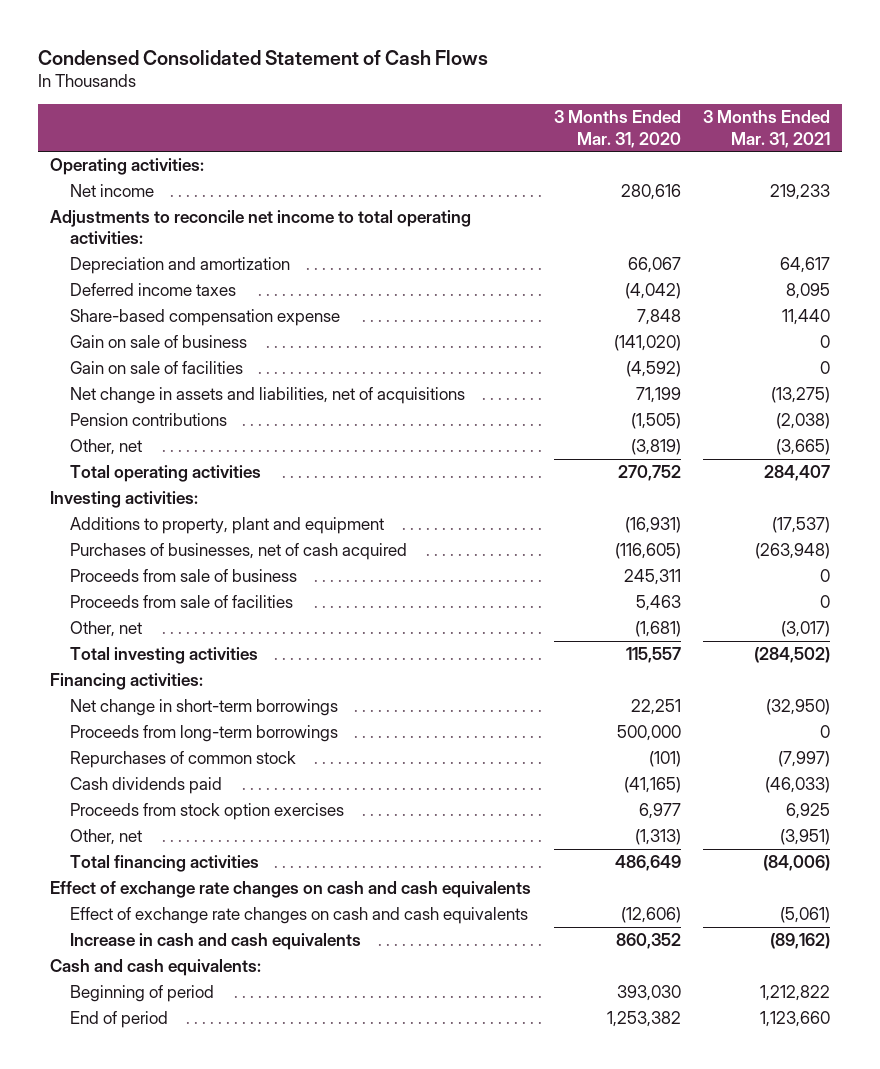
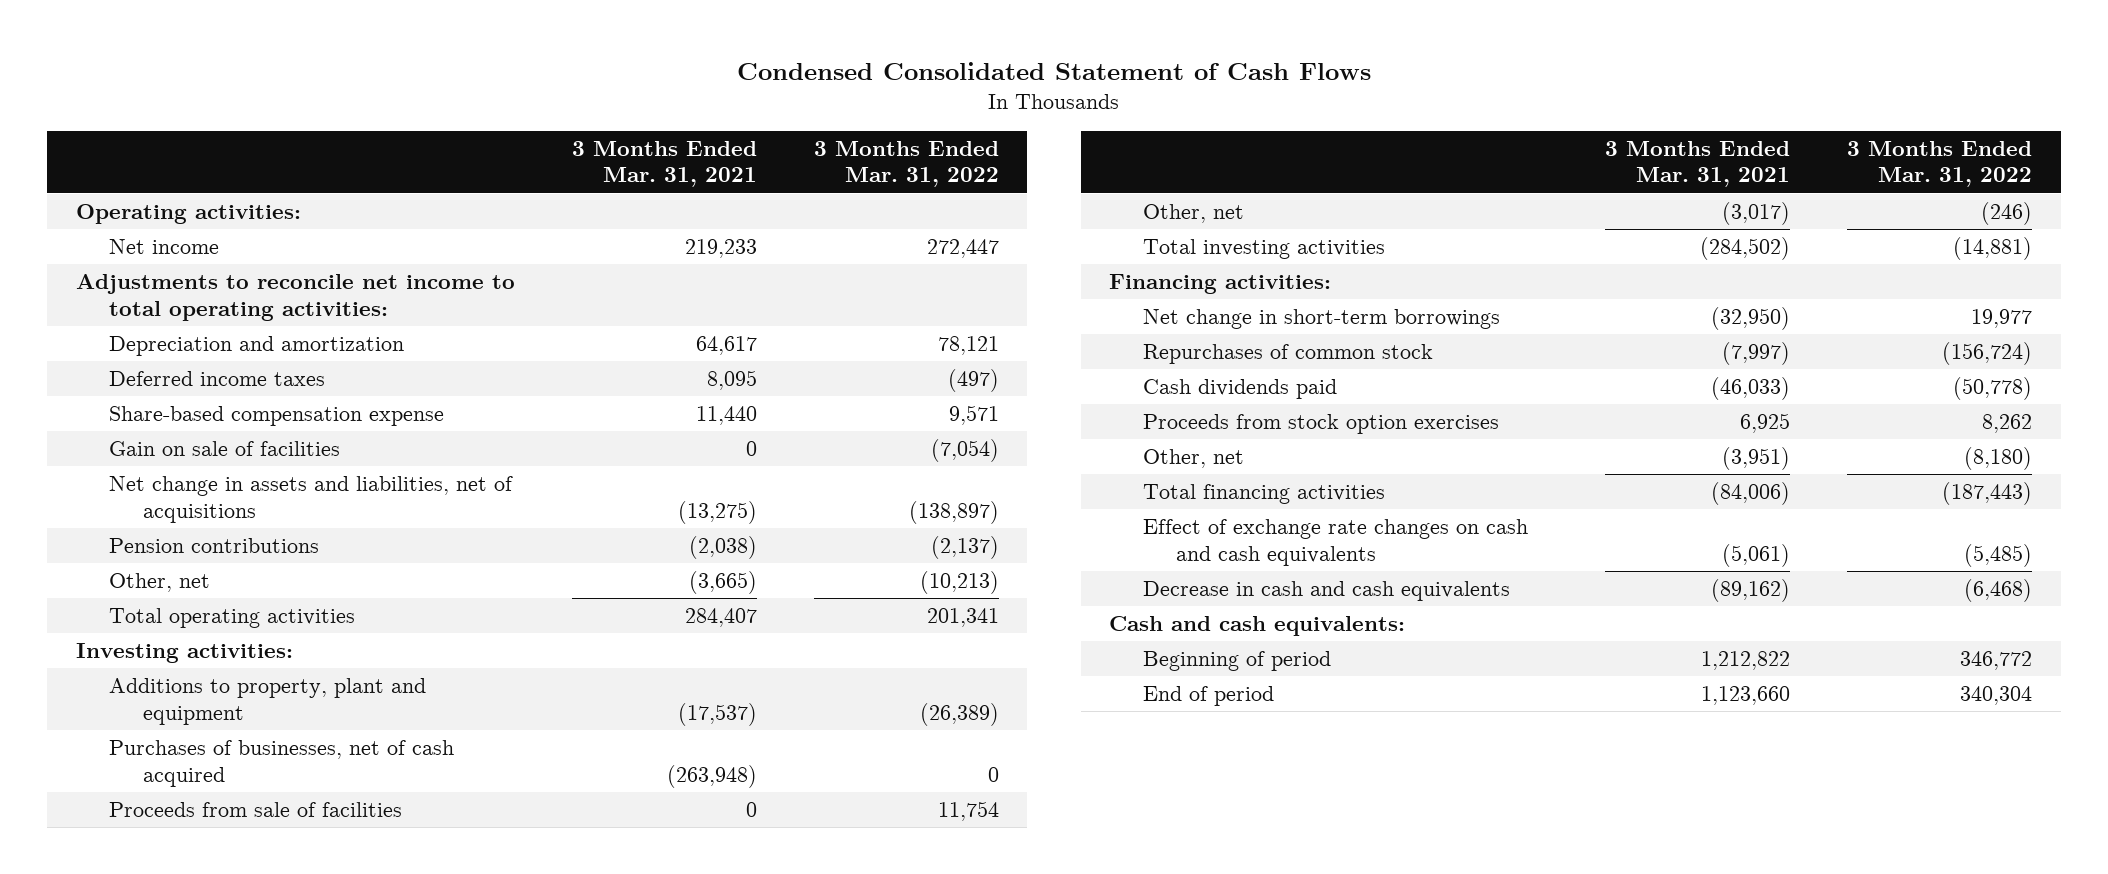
[553,110,681,148] 3 Months Ended Mar. 31, 2020 -> none
none -> [813,140,999,188] 3 Months Ended Mar. 31, 2022
[69,335,247,349] Gain on sale of business -> none
[69,569,297,583] Proceeds from sale of business -> none
[69,725,338,743] Proceeds from long-term borrowings -> none
[49,881,531,899] Effect of exchange rate changes on cash and cash equivalents -> none
[69,933,361,951] Increase in cash and cash equivalents -> [1142,581,1510,602] Decrease in cash and cash equivalents

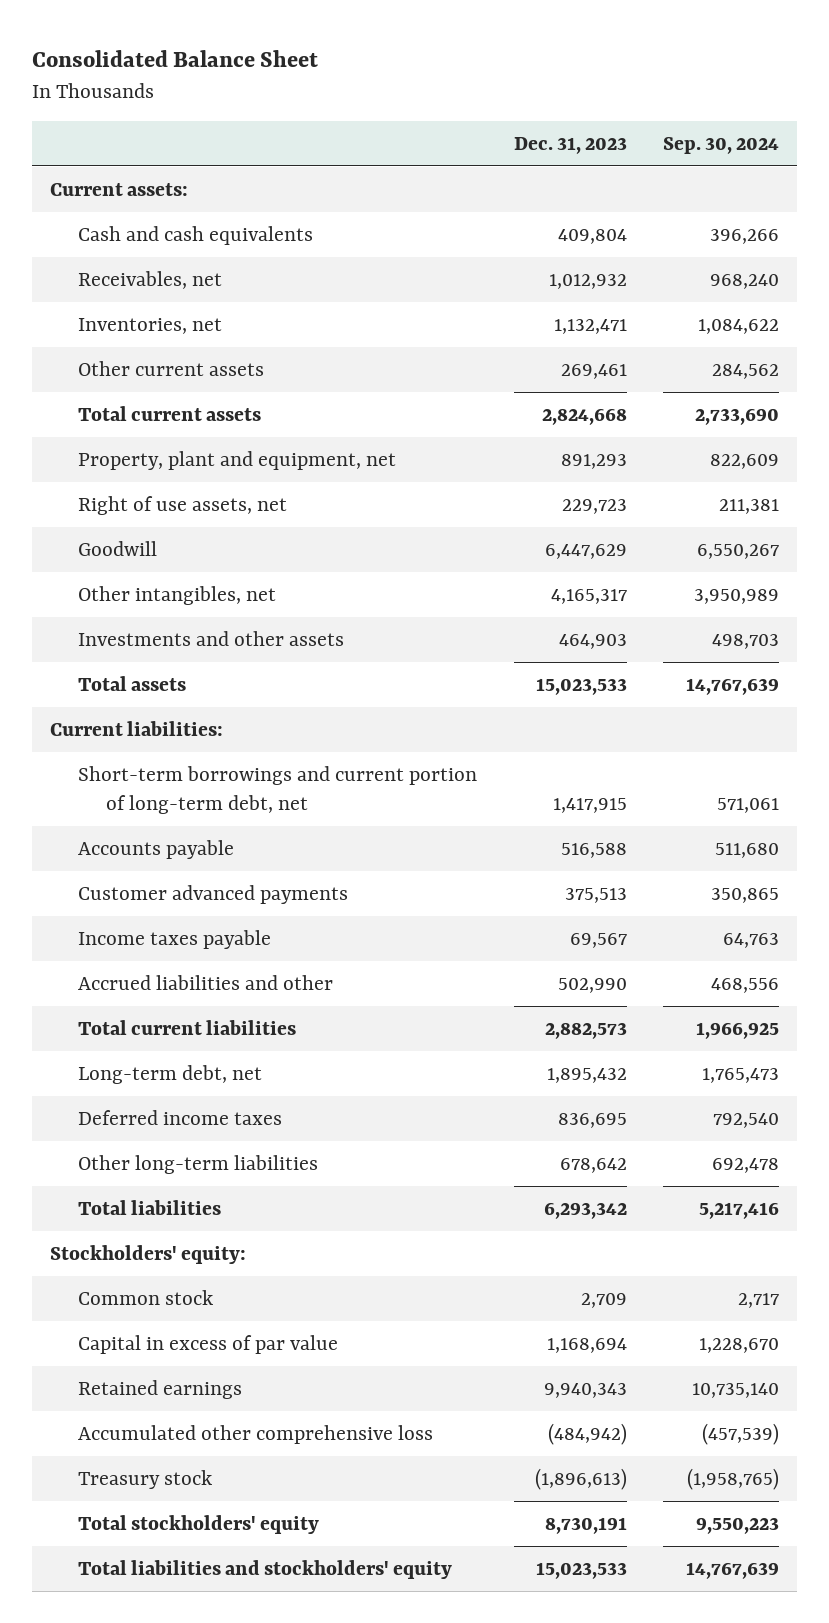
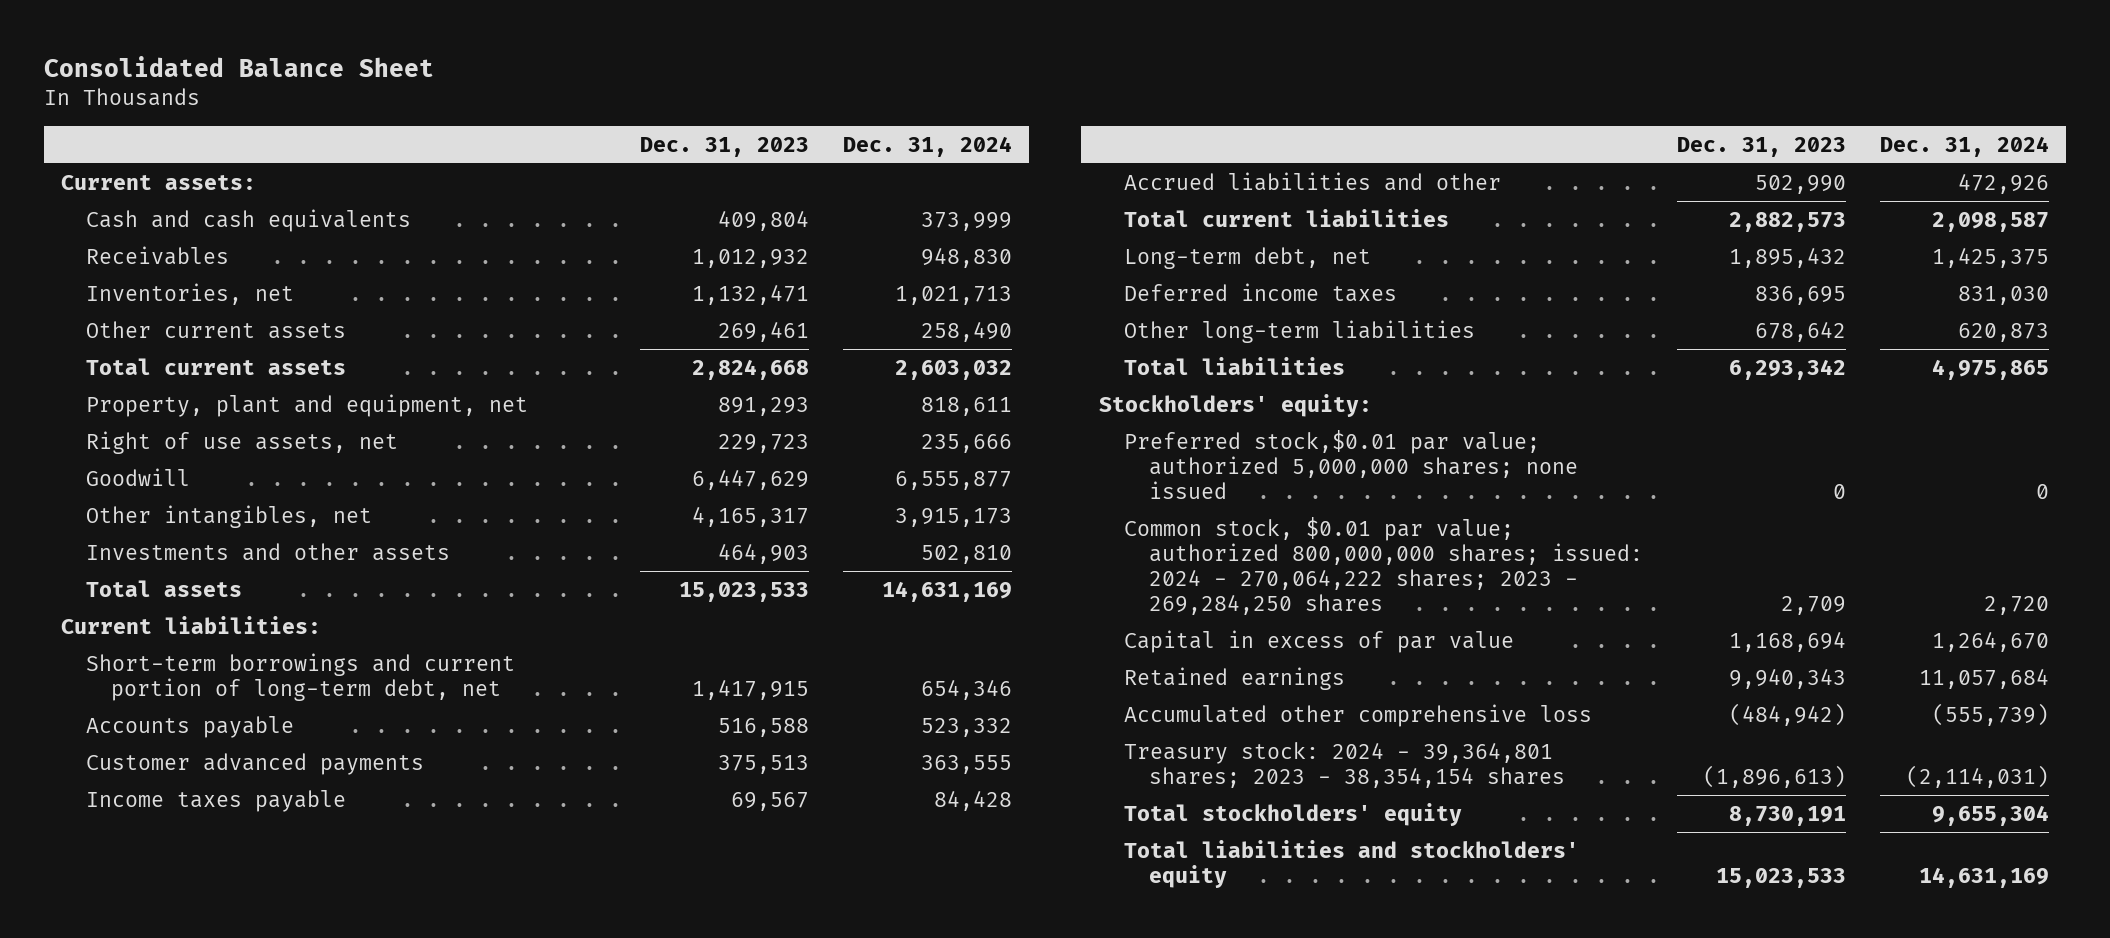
[663,136,780,154] Sep. 30, 2024 -> none
none -> [842,135,1012,157] Dec. 31, 2024
[78,271,223,290] Receivables, net -> [86,245,230,265] Receivables
none -> [1123,429,1578,499] Preferred stock,$0.01 par value; authorized 5,000,000 shares; none issued
[78,1290,214,1306] Common stock -> [1123,516,1643,615] Common stock, $0.01 par value; authorized 800,000,000 shares; issued: 2024 - 270,064,222 shares; 2023 - 269,284,250 shares
[78,1470,213,1490] Treasury stock -> [1123,741,1565,788] Treasury stock: 2024 - 39,364,801 shares; 2023 - 38,354,154 shares

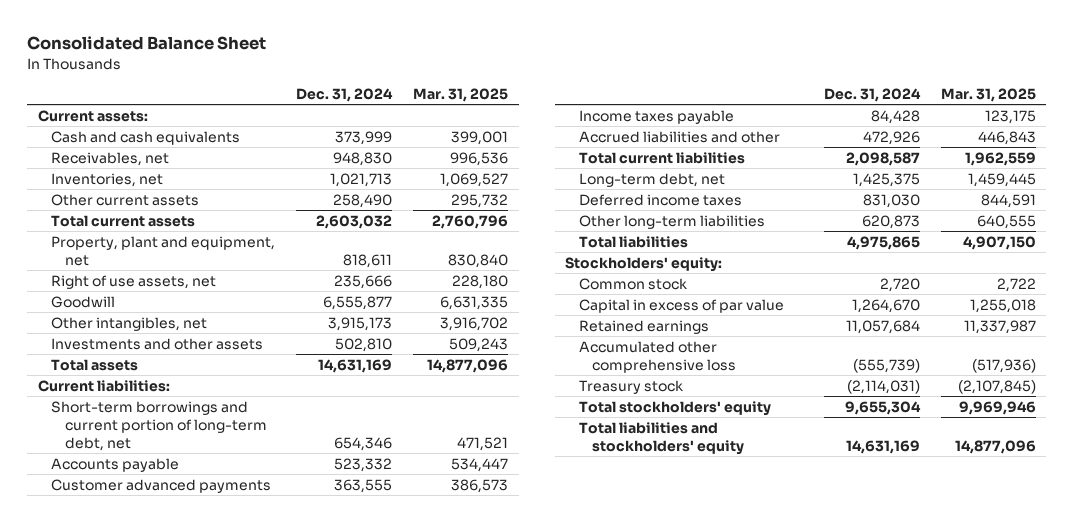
[639,136,809,157] Dec. 31, 2023 -> none
none -> [413,87,509,102] Mar. 31, 2025
[86,245,230,265] Receivables -> [51,151,170,166] Receivables, net
[1123,429,1578,499] Preferred stock,$0.01 par value; authorized 5,000,000 shares; none issued -> none
[1123,516,1643,615] Common stock, $0.01 par value; authorized 800,000,000 shares; issued: 2024 - 270,064,222 shares; 2023 - 269,284,250 shares -> [578,277,687,290] Common stock
[1123,741,1565,788] Treasury stock: 2024 - 39,364,801 shares; 2023 - 38,354,154 shares -> [578,379,683,394] Treasury stock

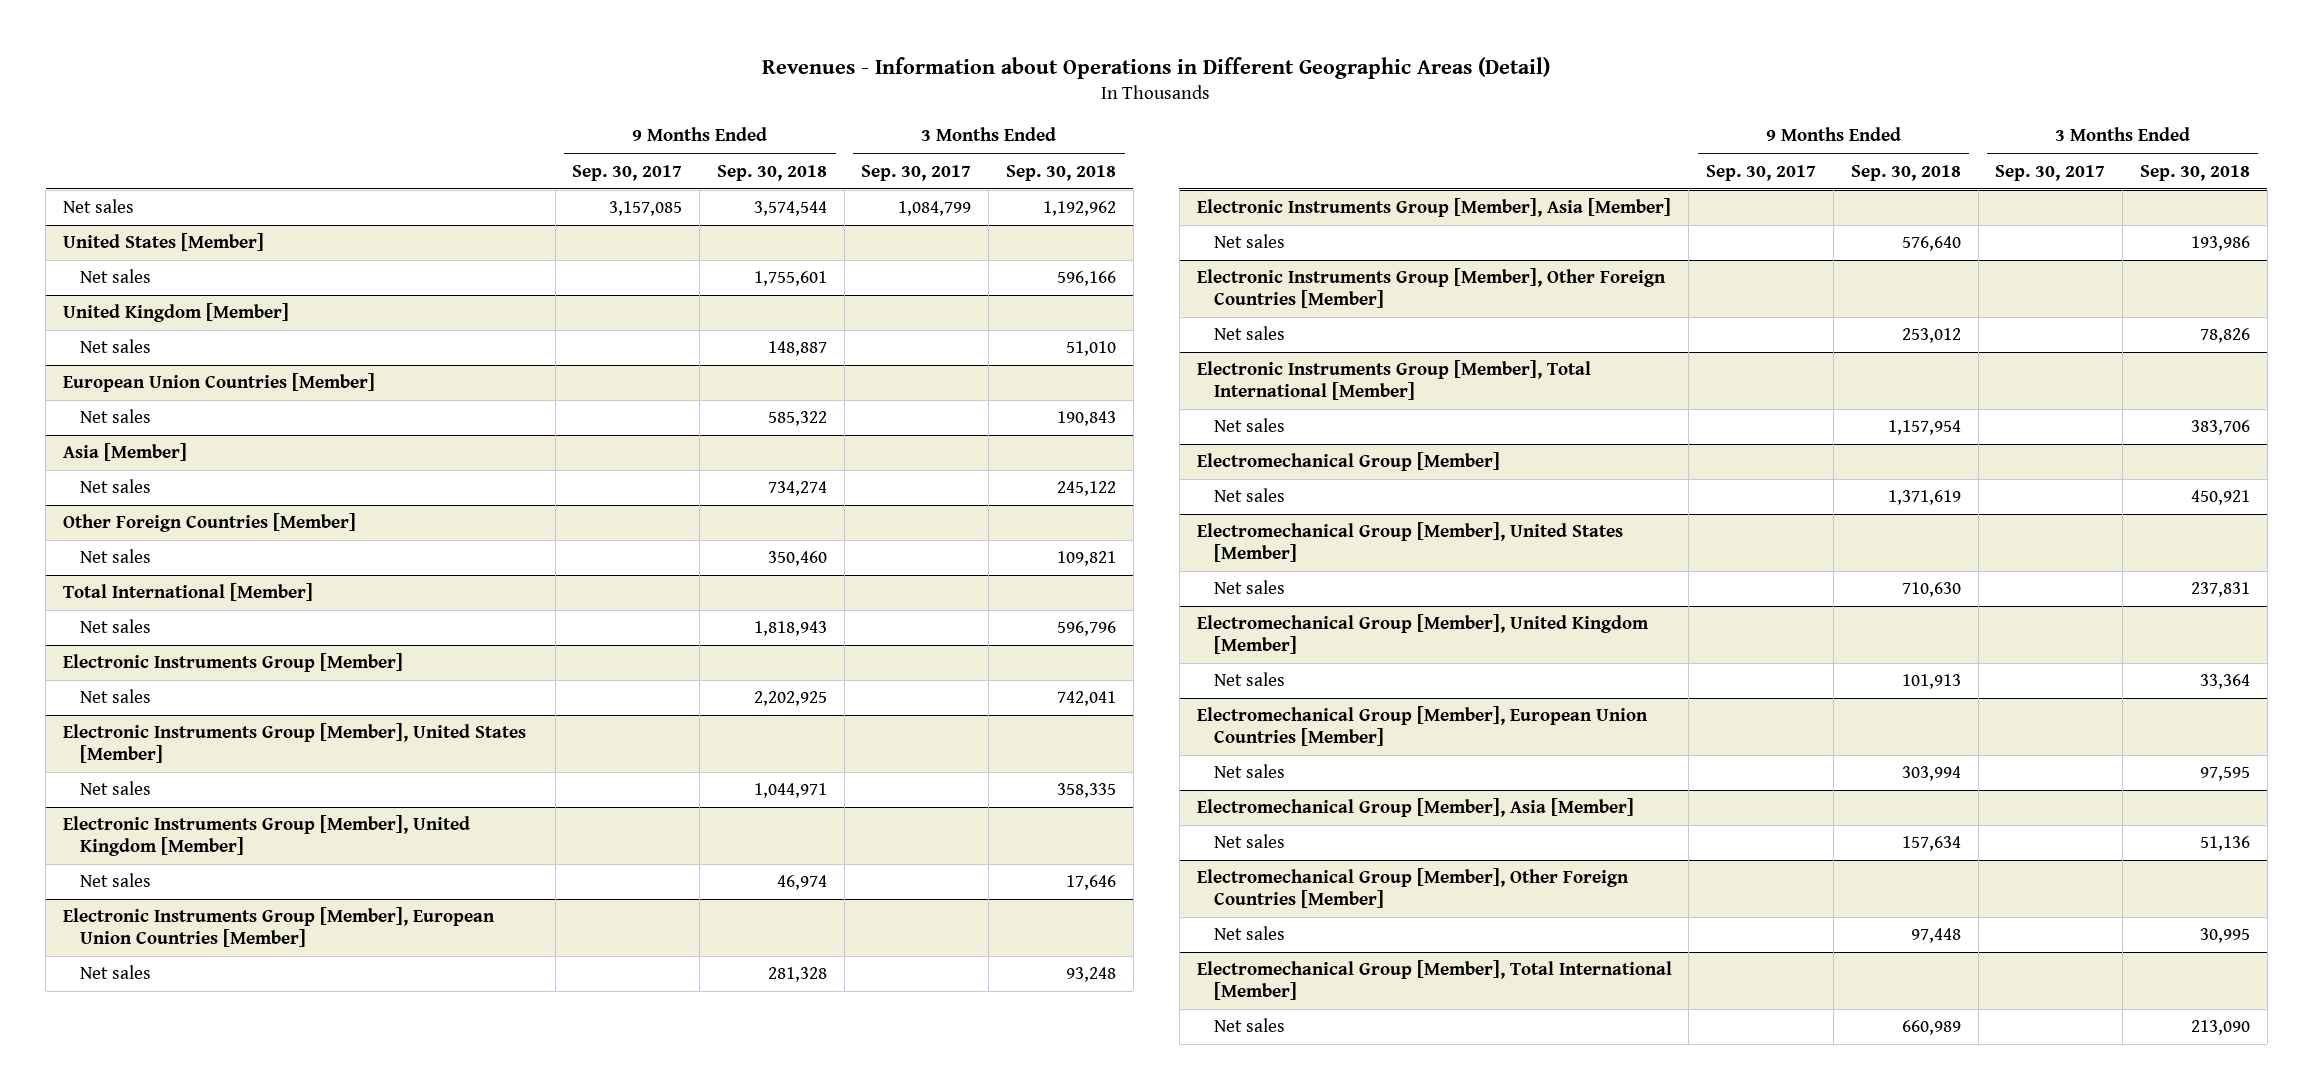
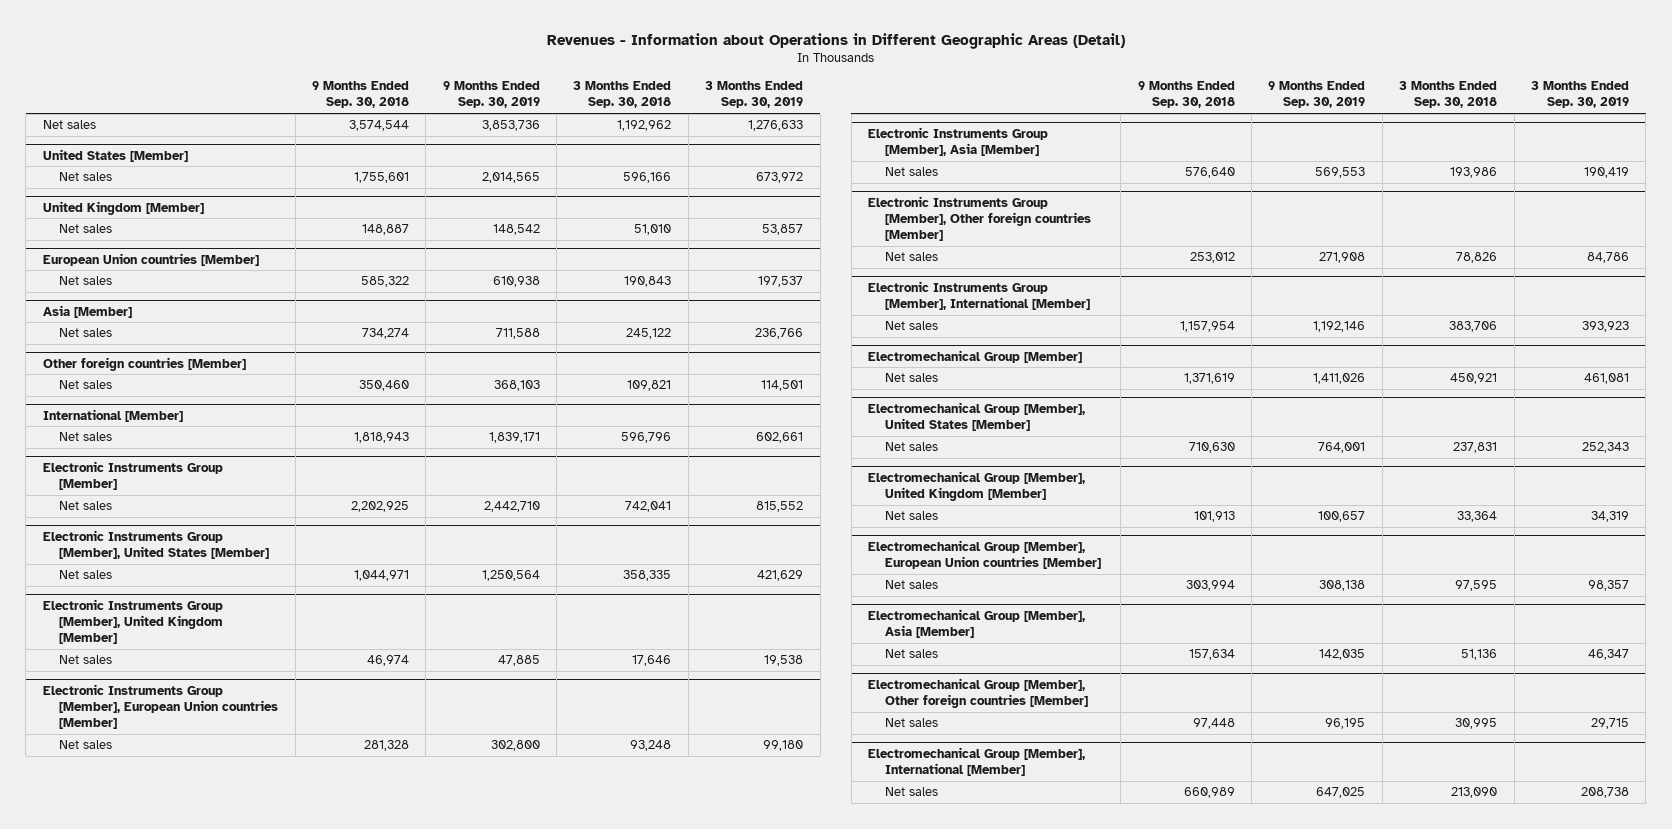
[572,164,683,181] Sep. 30, 2017 -> none
[861,164,972,181] Sep. 30, 2017 -> none
none -> [442,81,540,109] 9 Months Ended Sep. 30, 2019
none -> [705,81,804,109] 3 Months Ended Sep. 30, 2019
[62,373,375,393] European Union Countries [Member] -> [42,252,259,266] European Union countries [Member]
[62,513,356,533] Other Foreign Countries [Member] -> [42,356,246,371] Other foreign countries [Member]
[62,583,313,602] Total International [Member] -> [42,408,183,422] International [Member]
[62,907,495,947] Electronic Instruments Group [Member], European Union Countries [Member] -> [42,683,279,730] Electronic Instruments Group [Member], European Union countries [Member]
[1196,268,1666,308] Electronic Instruments Group [Member], Other Foreign Countries [Member] -> [868,195,1092,242] Electronic Instruments Group [Member], Other foreign countries [Member]
[1196,360,1591,400] Electronic Instruments Group [Member], Total International [Member] -> [868,280,1091,310] Electronic Instruments Group [Member], International [Member]
[1196,706,1648,746] Electromechanical Group [Member], European Union Countries [Member] -> [868,539,1102,569] Electromechanical Group [Member], European Union countries [Member]
[1196,868,1629,908] Electromechanical Group [Member], Other Foreign Countries [Member] -> [868,677,1089,708] Electromechanical Group [Member], Other foreign countries [Member]
[1196,960,1672,1000] Electromechanical Group [Member], Total International [Member] -> [868,746,1086,776] Electromechanical Group [Member], International [Member]

